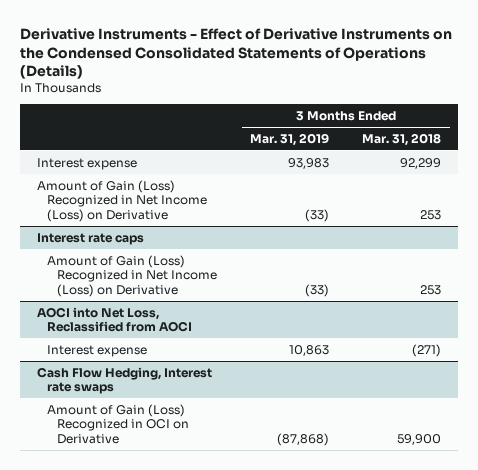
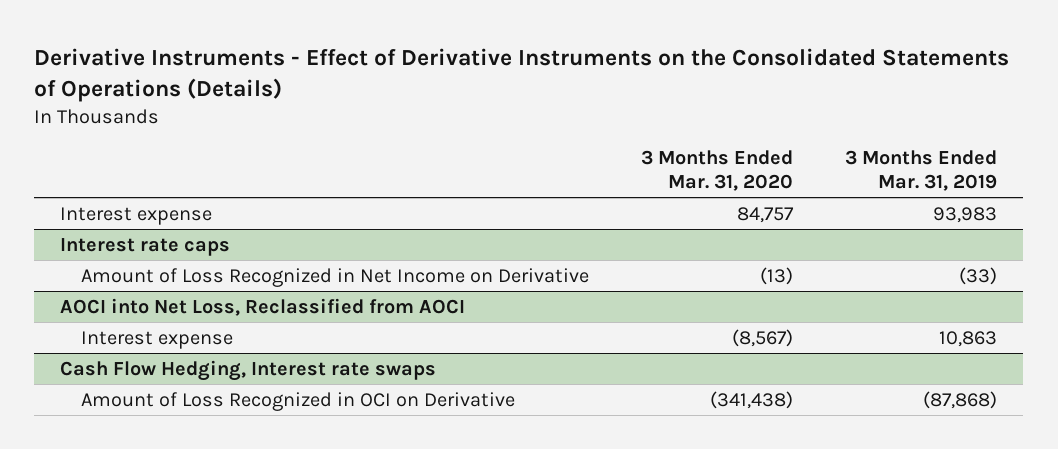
[20,27,453,80] Derivative Instruments - Effect of Derivative Instruments on the Condensed Consolidated Statements of Operations (Details) -> [34,48,1010,103] Derivative Instruments - Effect of Derivative Instruments on the Consolidated Statements of Operations (Details)
[362,132,442,146] Mar. 31, 2018 -> none
none -> [641,150,794,192] 3 Months Ended Mar. 31, 2020
[36,179,208,223] Amount of Gain (Loss) Recognized in Net Income (Loss) on Derivative -> none
[47,254,218,298] Amount of Gain (Loss) Recognized in Net Income (Loss) on Derivative -> [81,267,590,287] Amount of Loss Recognized in Net Income on Derivative
[47,403,190,445] Amount of Gain (Loss) Recognized in OCI on Derivative -> [81,391,516,411] Amount of Loss Recognized in OCI on Derivative

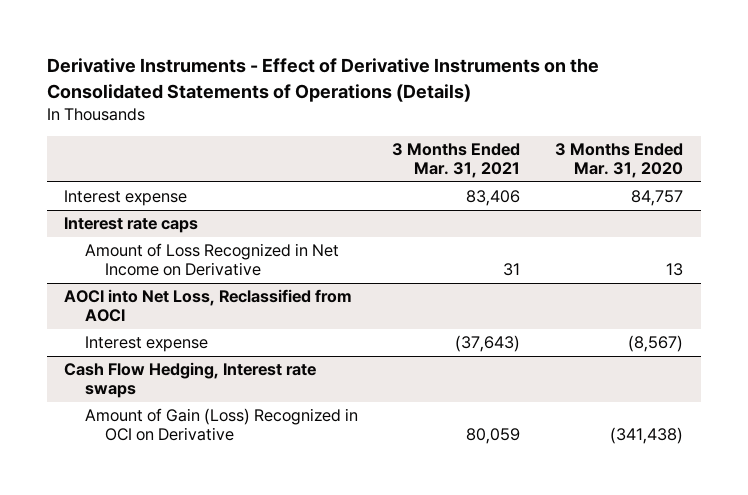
[845,150,998,192] 3 Months Ended Mar. 31, 2019 -> none
none -> [392,143,521,179] 3 Months Ended Mar. 31, 2021
[760,266,794,285] (13) -> [666,263,684,277] 13
[81,391,516,411] Amount of Loss Recognized in OCI on Derivative -> [84,408,358,442] Amount of Gain (Loss) Recognized in OCI on Derivative

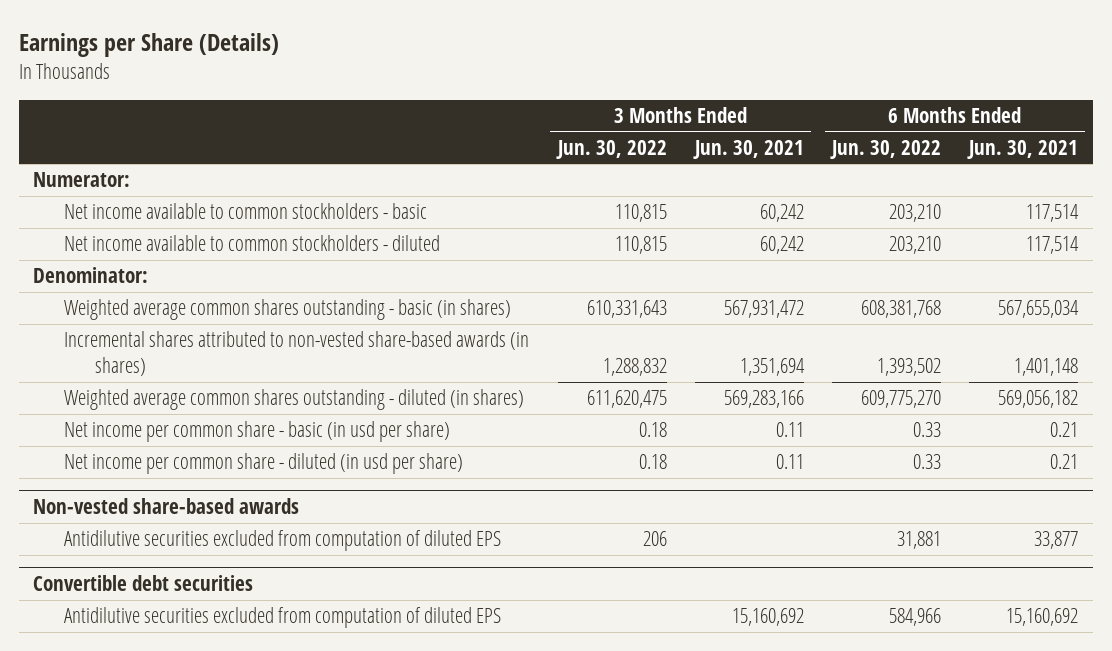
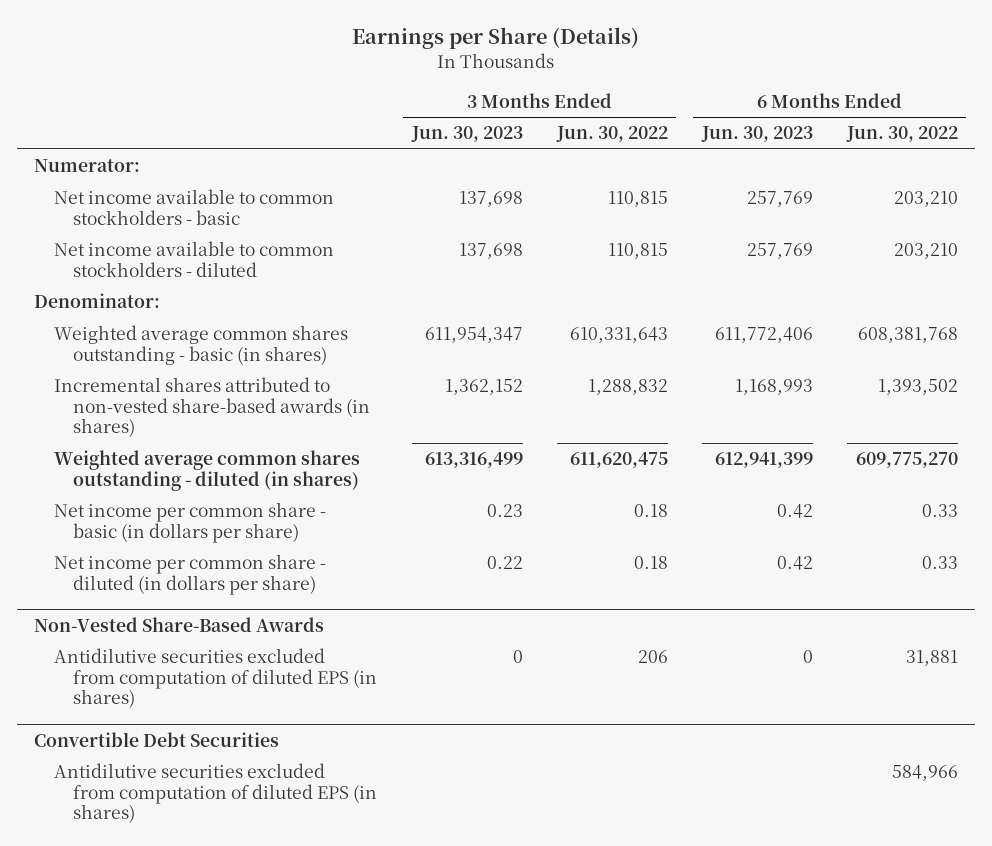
[692,139,804,159] Jun. 30, 2021 -> none
[967,139,1079,159] Jun. 30, 2021 -> none
none -> [410,126,523,143] Jun. 30, 2023
none -> [700,126,813,143] Jun. 30, 2023
[64,421,451,443] Net income per common share - basic (in usd per share) -> [53,502,326,543] Net income per common share - basic (in dollars per share)
[64,453,464,475] Net income per common share - diluted (in usd per share) -> [53,554,326,595] Net income per common share - diluted (in dollars per share)
[33,498,300,515] Non-vested share-based awards -> [33,616,324,632] Non-Vested Share-Based Awards
[64,530,502,552] Antidilutive securities excluded from computation of diluted EPS -> [53,648,378,709] Antidilutive securities excluded from computation of diluted EPS (in shares)
[33,575,254,592] Convertible debt securities -> [33,731,279,747] Convertible Debt Securities
[64,607,502,629] Antidilutive securities excluded from computation of diluted EPS -> [53,763,378,824] Antidilutive securities excluded from computation of diluted EPS (in shares)

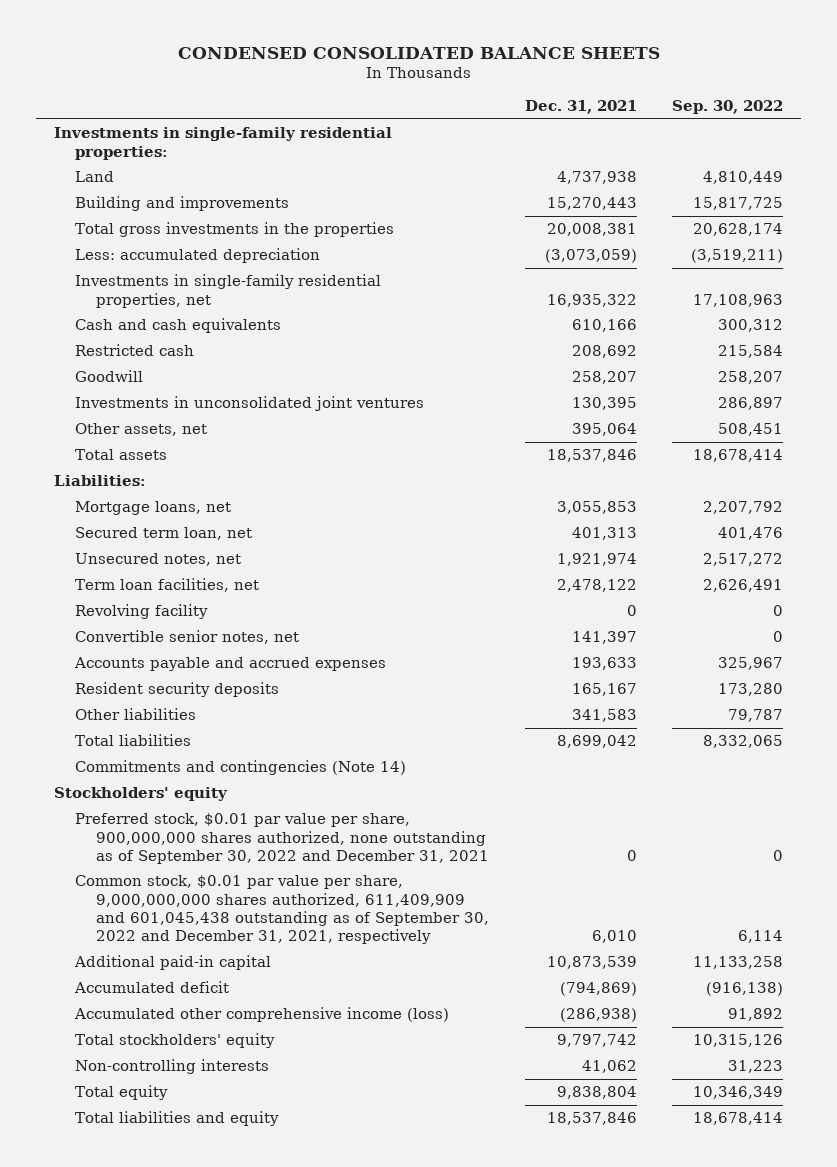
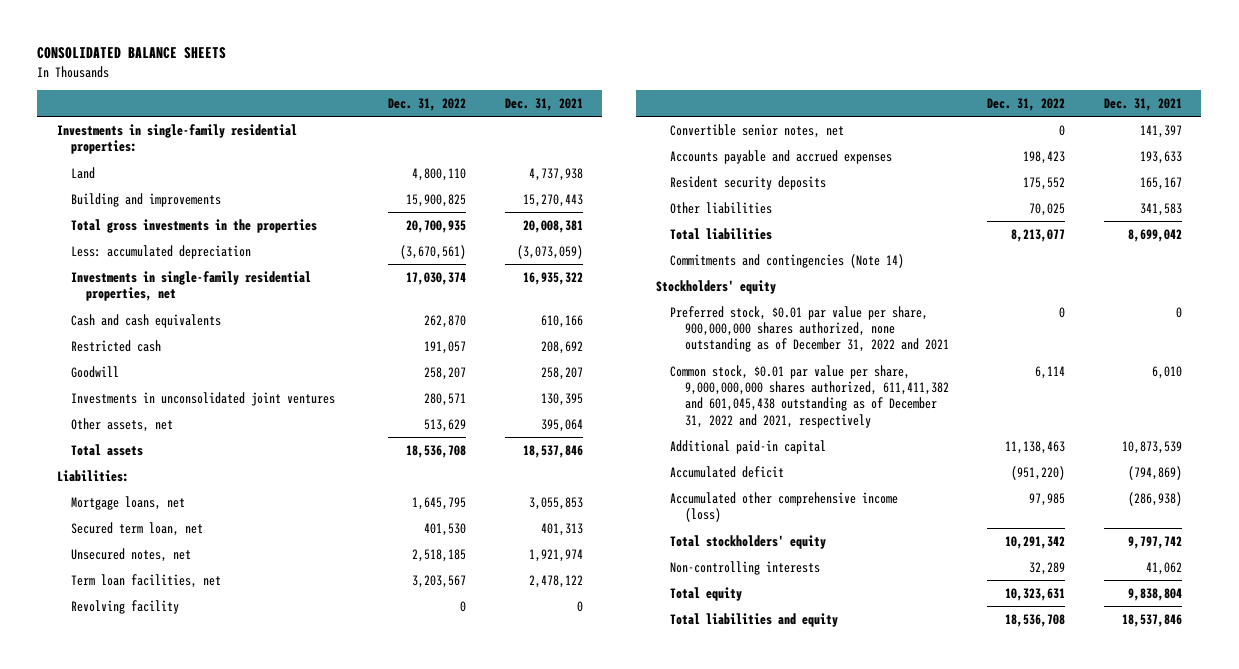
[177,46,660,59] CONDENSED CONSOLIDATED BALANCE SHEETS -> [37,47,227,60] CONSOLIDATED BALANCE SHEETS
[672,100,784,115] Sep. 30, 2022 -> none
none -> [388,97,467,111] Dec. 31, 2022
[75,813,490,864] Preferred stock, $0.01 par value per share, 900,000,000 shares authorized, none outstanding as of September 30, 2022 and December 31, 2021 -> [670,305,949,353] Preferred stock, $0.01 par value per share, 900,000,000 shares authorized, none outstanding as of December 31, 2022 and 2021
[75,875,490,945] Common stock, $0.01 par value per share, 9,000,000,000 shares authorized, 611,409,909 and 601,045,438 outstanding as of September 30, 2022 and December 31, 2021, respectively -> [670,364,949,428] Common stock, $0.01 par value per share, 9,000,000,000 shares authorized, 611,411,382 and 601,045,438 outstanding as of December 31, 2022 and 2021, respectively

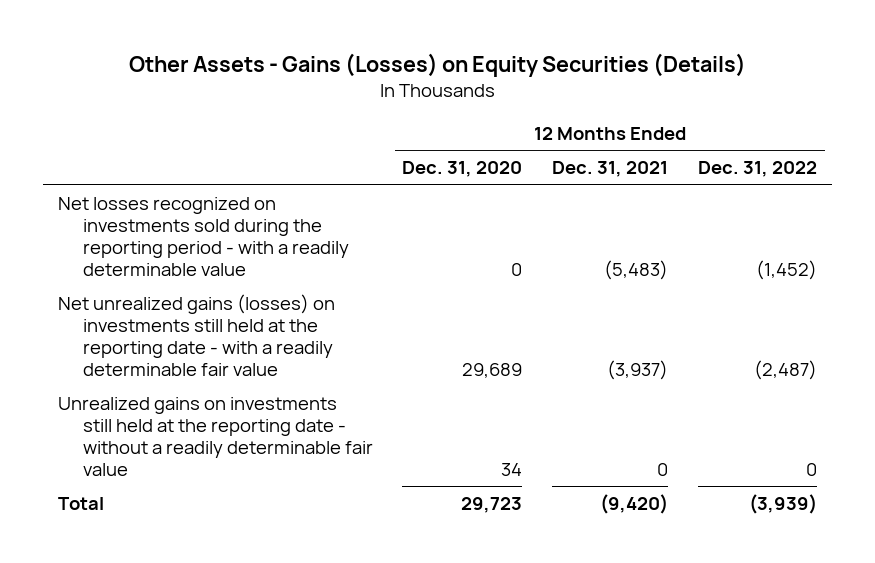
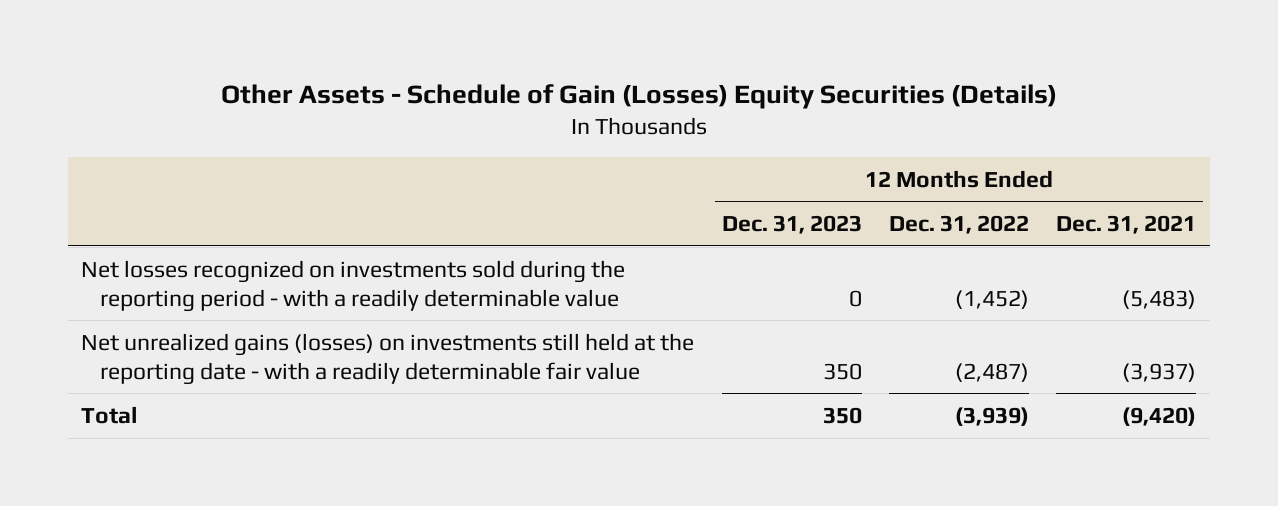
[128,53,746,78] Other Assets - Gains (Losses) on Equity Securities (Details) -> [220,84,1057,110] Other Assets - Schedule of Gain (Losses) Equity Securities (Details)
[402,161,523,178] Dec. 31, 2020 -> none
none -> [721,215,862,235] Dec. 31, 2023
[58,396,373,476] Unrealized gains on investments still held at the reporting date - without a readily determinable fair value -> none

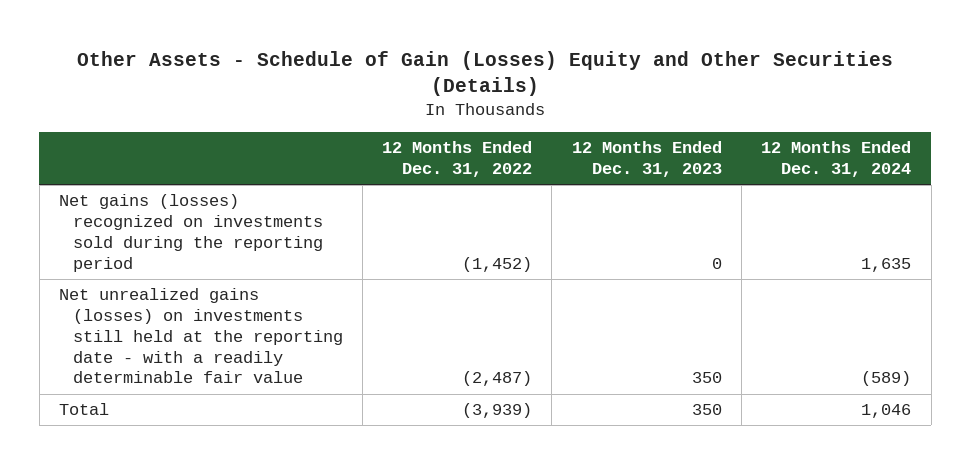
[220,84,1057,110] Other Assets - Schedule of Gain (Losses) Equity Securities (Details) -> [77,50,894,97] Other Assets - Schedule of Gain (Losses) Equity and Other Securities (Details)
[1056,215,1197,235] Dec. 31, 2021 -> none
none -> [761,141,912,177] 12 Months Ended Dec. 31, 2024
[81,259,626,312] Net losses recognized on investments sold during the reporting period - with a readily determinable value -> [59,194,323,272] Net gains (losses) recognized on investments sold during the reporting period

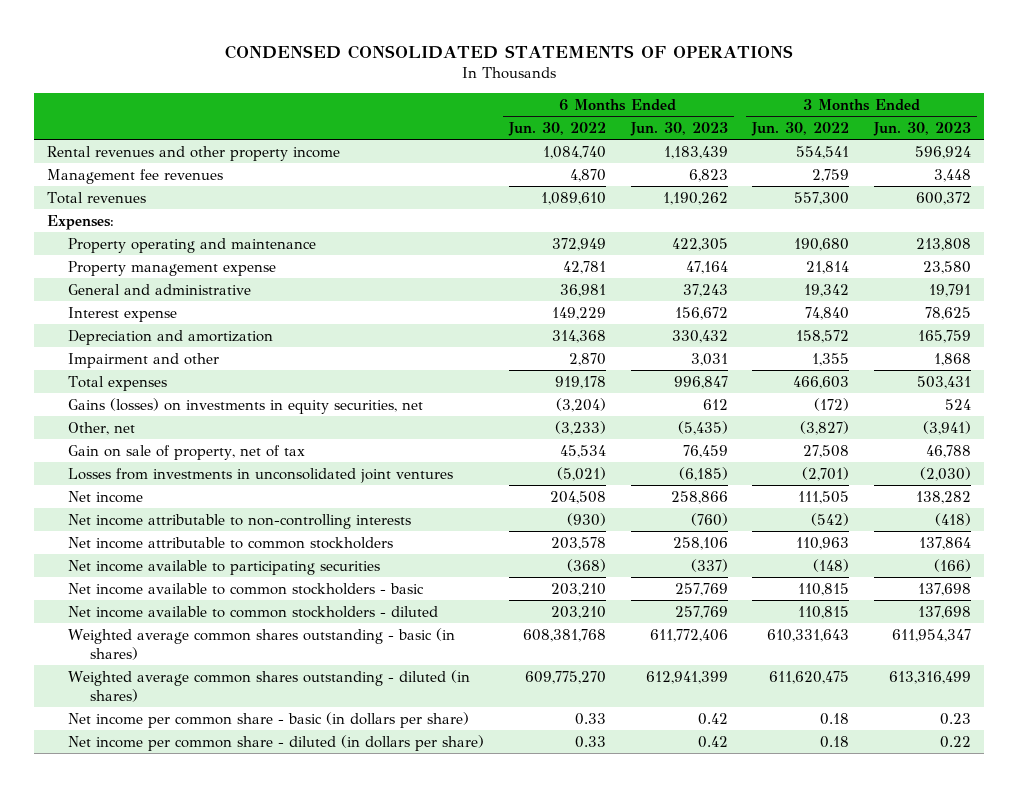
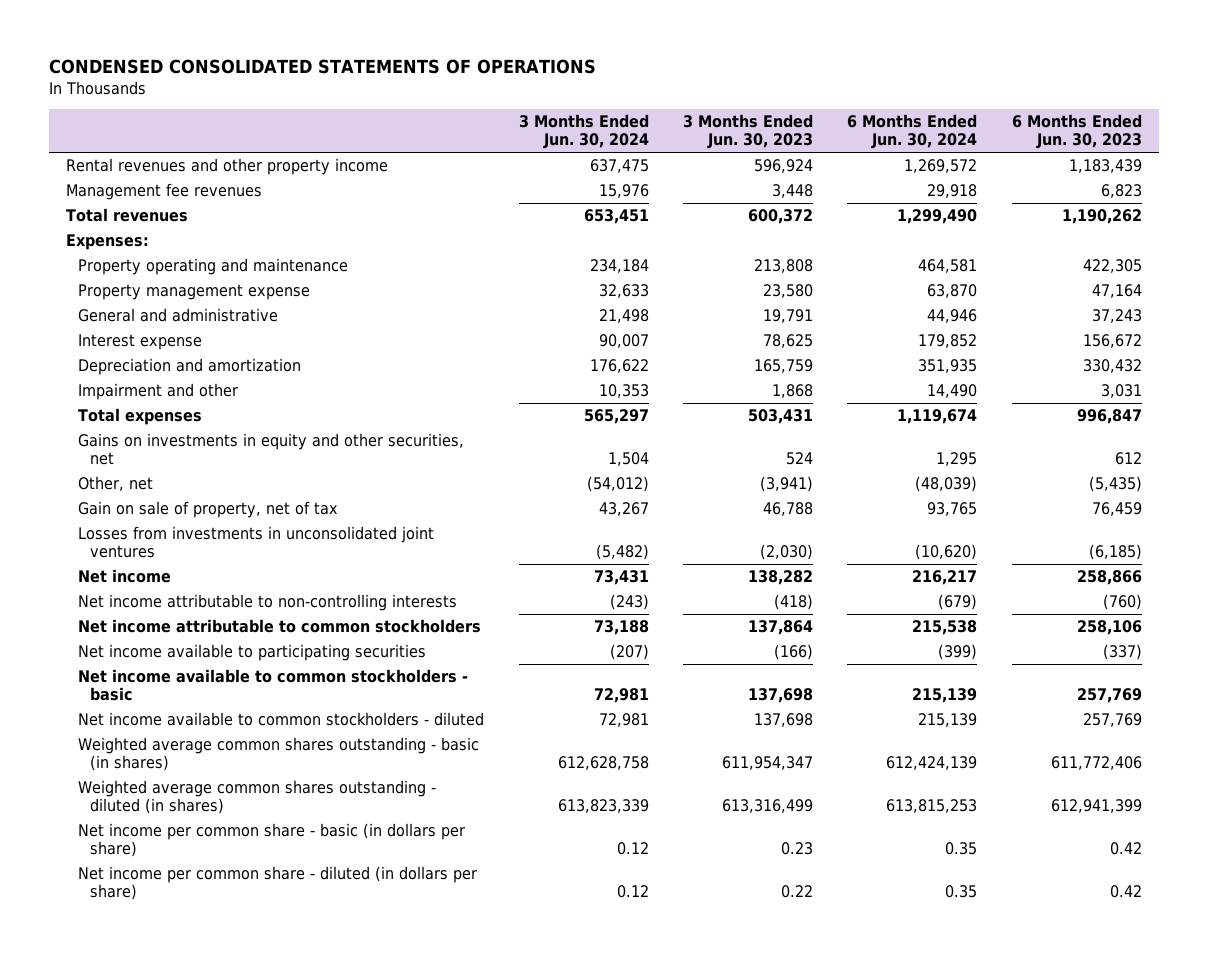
[507,122,606,137] Jun. 30, 2022 -> none
[751,122,850,137] Jun. 30, 2022 -> none
none -> [518,113,649,150] 3 Months Ended Jun. 30, 2024
none -> [847,113,978,150] 6 Months Ended Jun. 30, 2024
[68,397,424,414] Gains (losses) on investments in equity securities, net -> [78,432,465,466] Gains on investments in equity and other securities, net

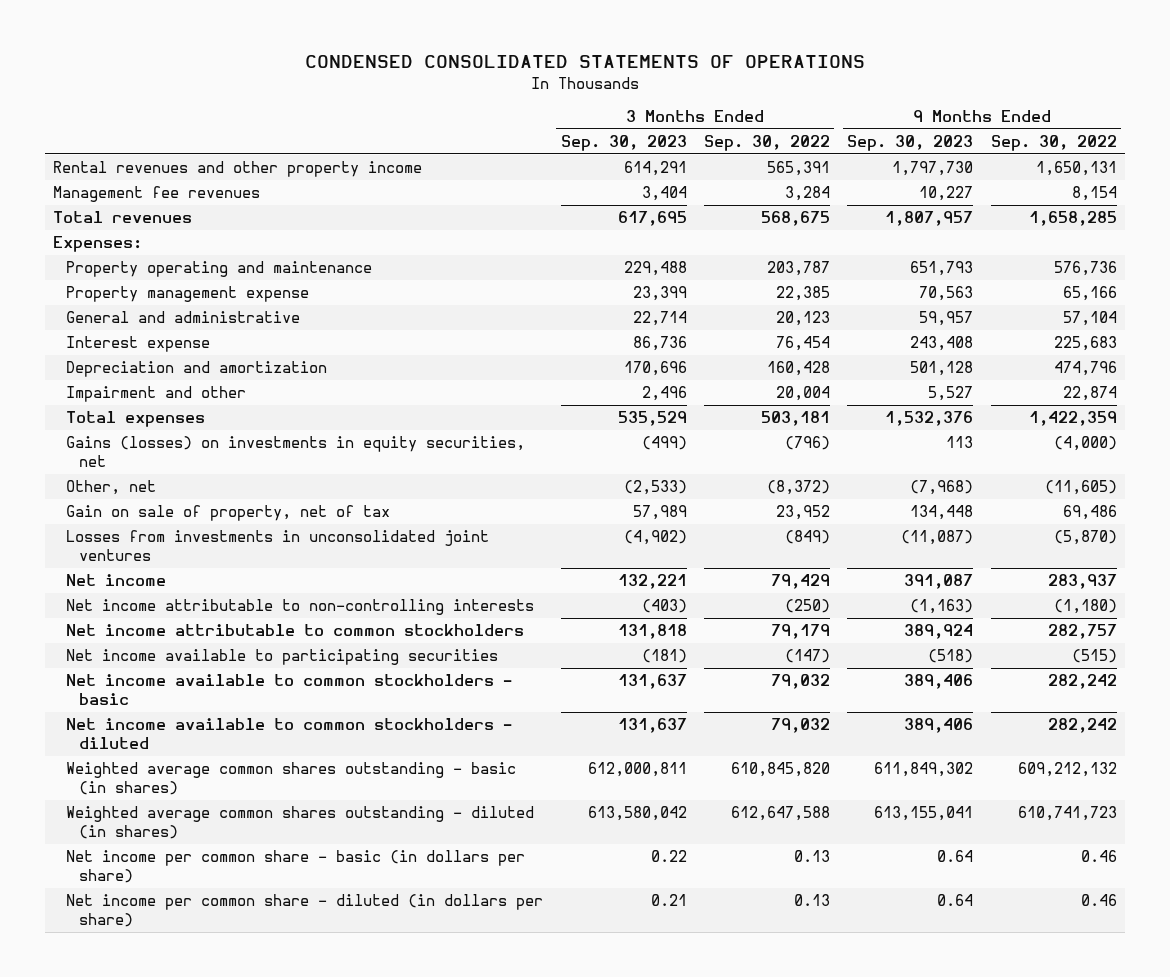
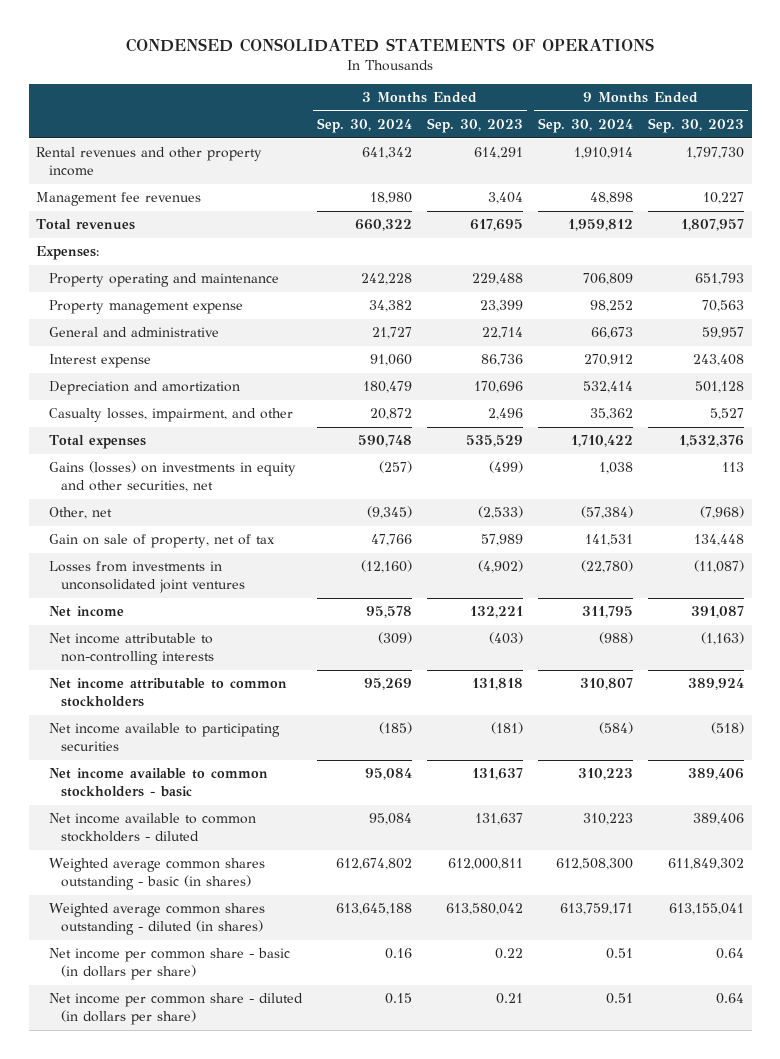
[703,135,830,152] Sep. 30, 2022 -> none
[990,135,1117,152] Sep. 30, 2022 -> none
none -> [316,118,412,134] Sep. 30, 2024
none -> [537,118,633,134] Sep. 30, 2024
[66,386,247,403] Impairment and other -> [48,408,293,423] Casualty losses, impairment, and other
[66,436,526,468] Gains (losses) on investments in equity securities, net -> [48,461,296,493] Gains (losses) on investments in equity and other securities, net

